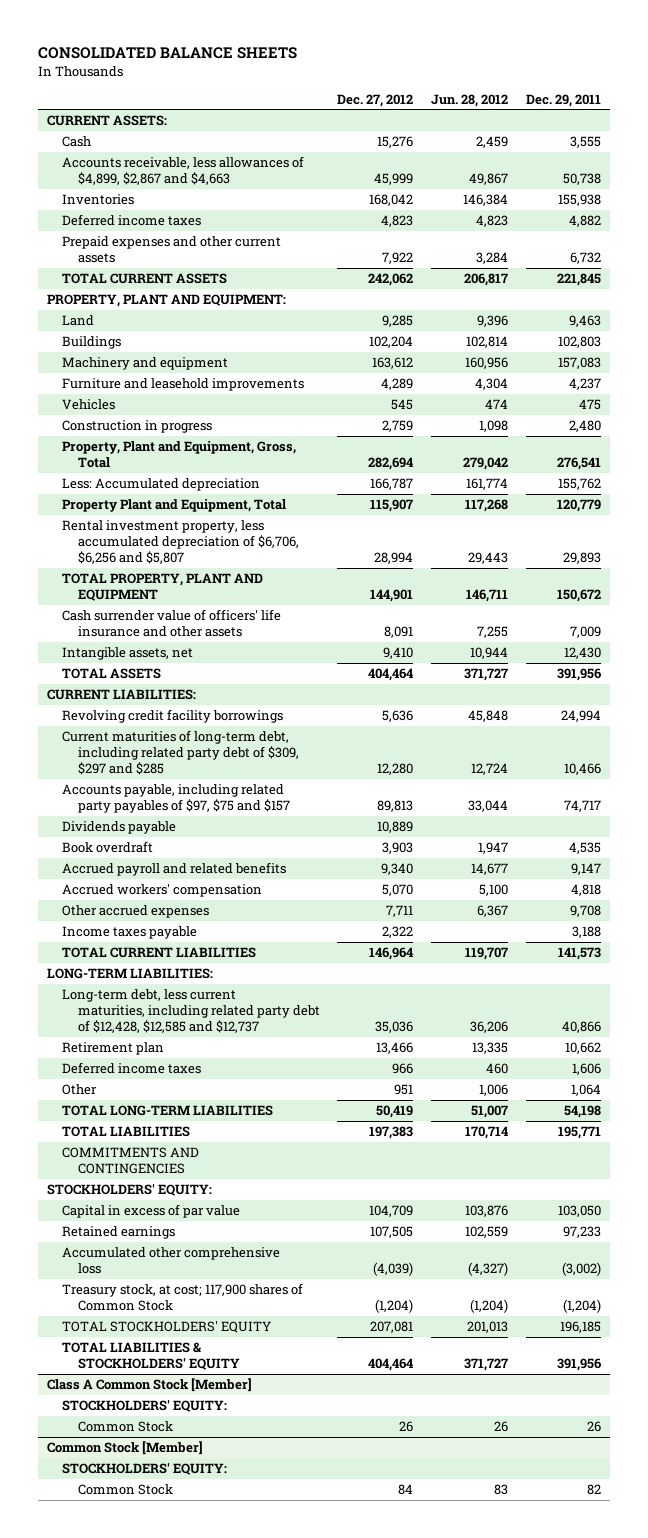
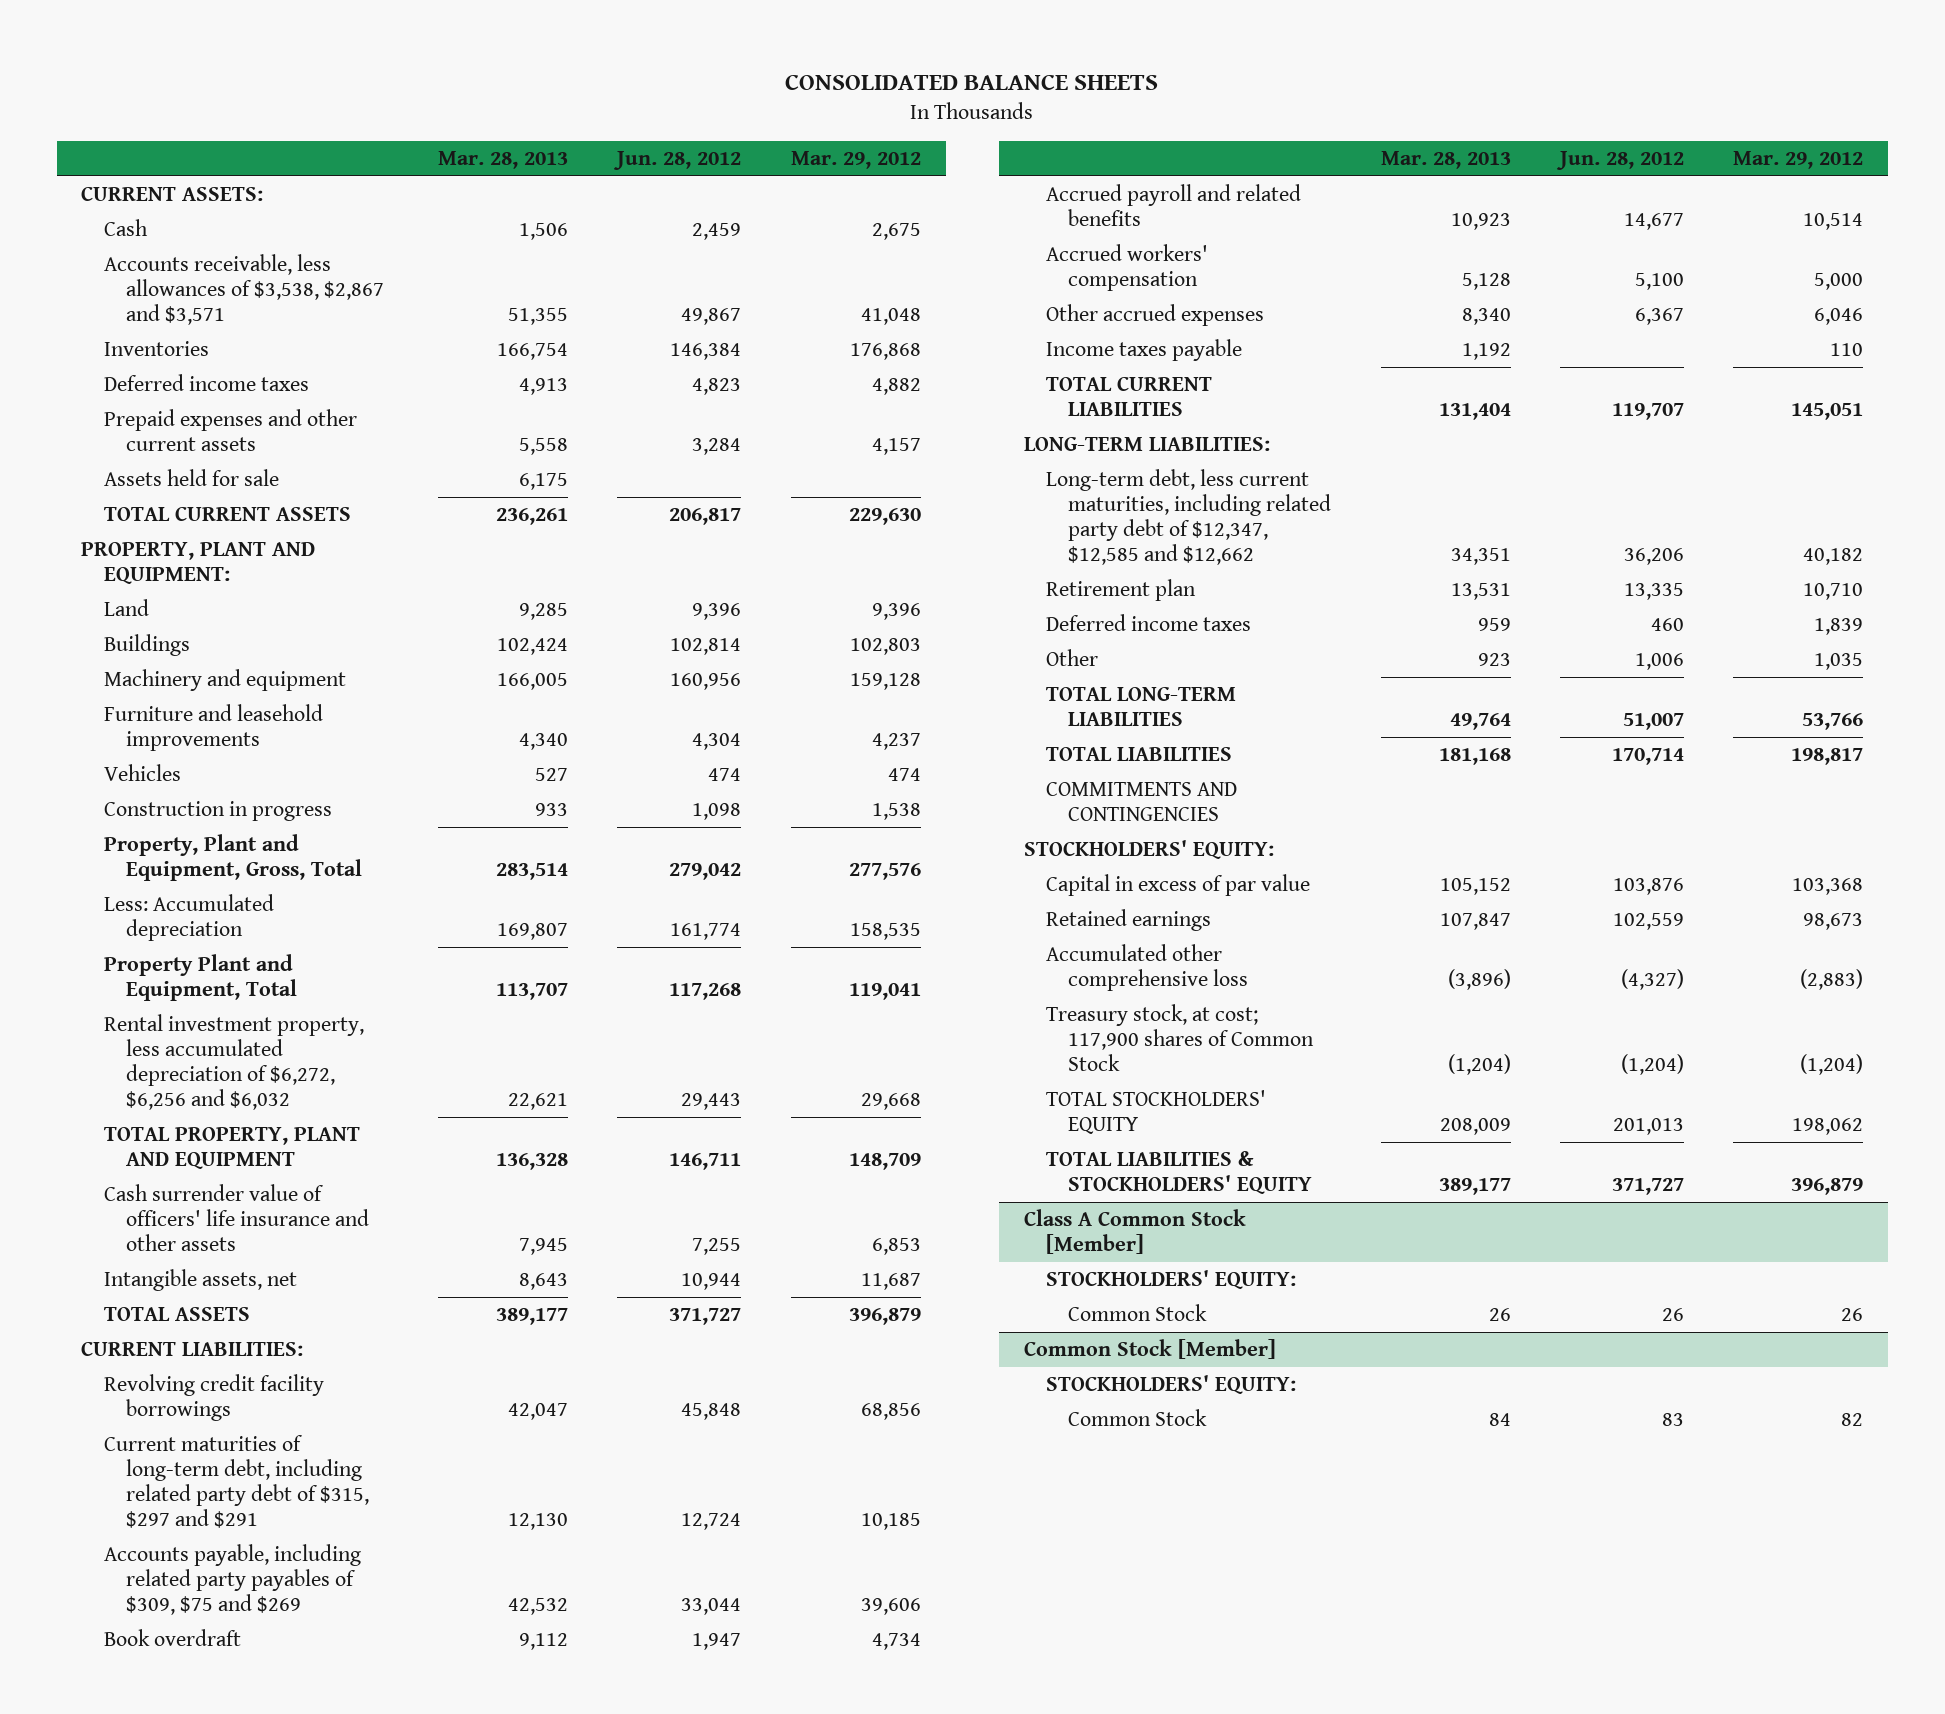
[337,93,414,107] Dec. 27, 2012 -> none
[525,93,601,107] Dec. 29, 2011 -> none
none -> [438,150,569,169] Mar. 28, 2013
none -> [790,150,921,169] Mar. 29, 2012
[62,155,305,185] Accounts receivable, less allowances of $4,899, $2,867 and $4,663 -> [103,254,384,326] Accounts receivable, less allowances of $3,538, $2,867 and $3,571
none -> [103,469,279,487] Assets held for sale
[62,519,299,564] Rental investment property, less accumulated depreciation of $6,706, $6,256 and $5,807 -> [103,1014,364,1110] Rental investment property, less accumulated depreciation of $6,272, $6,256 and $6,032
[62,820,177,834] Dividends payable -> none
[62,729,299,775] Current maturities of long-term debt, including related party debt of $309, $297 and $285 -> [103,1435,369,1528] Current maturities of long-term debt, including related party debt of $315, $297 and $291
[62,783,290,813] Accounts payable, including related party payables of $97, $75 and $157 -> [103,1544,361,1616] Accounts payable, including related party payables of $309, $75 and $269
[62,988,320,1033] Long-term debt, less current maturities, including related party debt of $12,428, $12,585 and $12,737 -> [1046,469,1332,565] Long-term debt, less current maturities, including related party debt of $12,347, $12,585 and $12,662

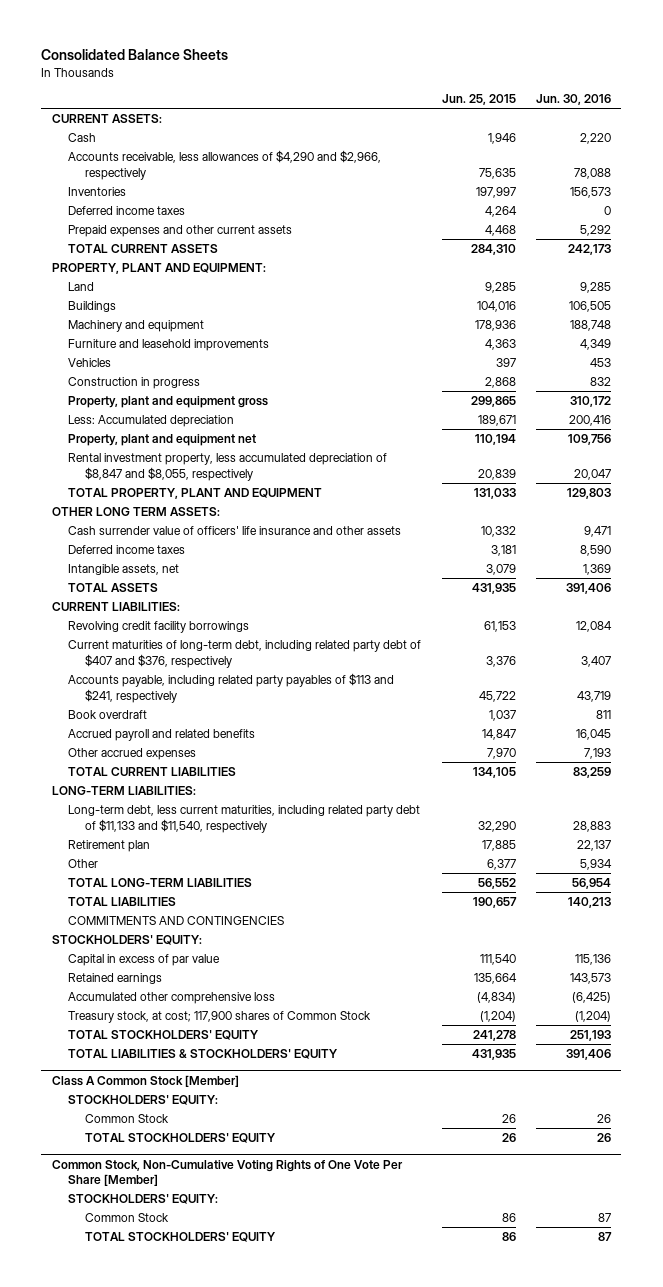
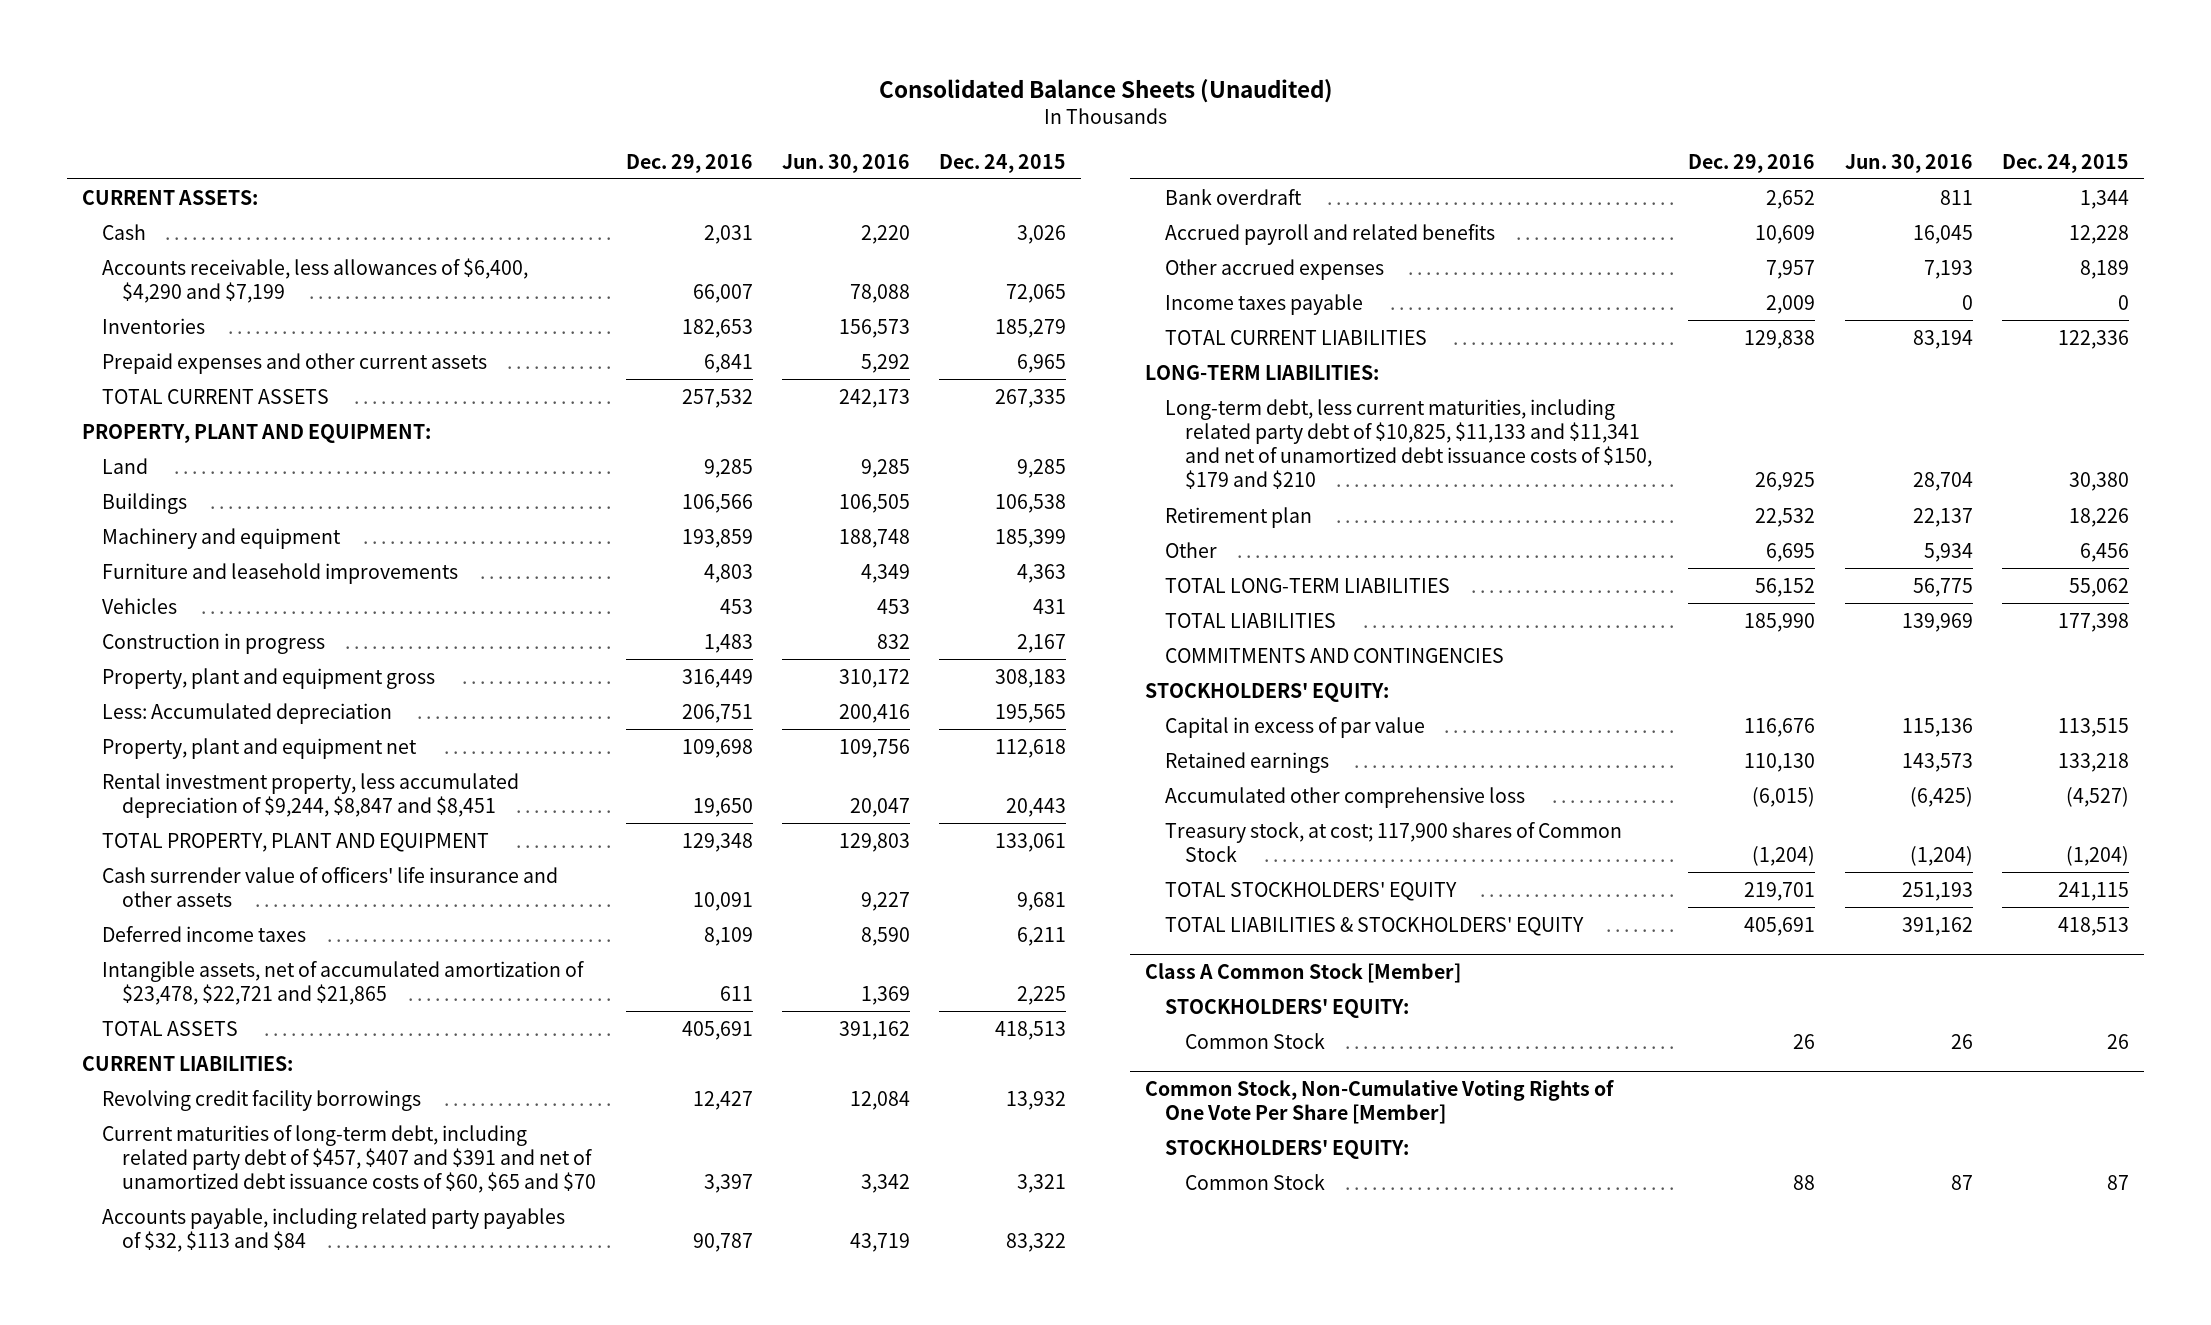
[41,49,229,61] Consolidated Balance Sheets -> [878,78,1333,103] Consolidated Balance Sheets (Unaudited)
[441,93,516,105] Jun. 25, 2015 -> none
none -> [625,153,753,173] Dec. 29, 2016
none -> [939,153,1067,173] Dec. 24, 2015
[68,150,382,180] Accounts receivable, less allowances of $4,290 and $2,966, respectively -> [102,257,529,303] Accounts receivable, less allowances of $6,400, $4,290 and $7,199
[68,206,186,216] Deferred income taxes -> none
[68,453,388,481] Rental investment property, less accumulated depreciation of $8,847 and $8,055, respectively -> [102,772,520,818] Rental investment property, less accumulated depreciation of $9,244, $8,847 and $8,451
[51,507,220,517] OTHER LONG TERM ASSETS: -> none
[584,526,612,538] 9,471 -> [860,891,910,911] 9,227
[68,564,180,576] Intangible assets, net -> [102,960,585,1005] Intangible assets, net of accumulated amortization of $23,478, $22,721 and $21,865
[566,583,612,595] 391,406 -> [838,1020,910,1040] 391,162
[68,640,422,668] Current maturities of long-term debt, including related party debt of $407 and $376, respectively -> [102,1124,597,1194] Current maturities of long-term debt, including related party debt of $457, $407 and $391 and net of unamortized debt issuance costs of $60, $65 and $70
[581,655,612,667] 3,407 -> [860,1174,910,1194] 3,342
[68,673,395,703] Accounts payable, including related party payables of $113 and $241, respectively -> [102,1207,566,1252] Accounts payable, including related party payables of $32, $113 and $84
[68,710,148,720] Book overdraft -> [1164,188,1302,205] Bank overdraft
none -> [1164,293,1363,315] Income taxes payable
[573,767,612,779] 83,259 -> [1912,329,1973,349] 83,194
[68,805,421,833] Long-term debt, less current maturities, including related party debt of $11,133 and $11,540, respectively -> [1164,398,1653,490] Long-term debt, less current maturities, including related party debt of $10,825, $11,133 and $11,341 and net of unamortized debt issuance costs of $150, $179 and $210
[573,820,612,832] 28,883 -> [1912,472,1973,492] 28,704
[572,878,612,890] 56,954 -> [1912,577,1973,597] 56,775
[568,897,612,909] 140,213 -> [1901,612,1973,632] 139,969
[566,1049,612,1061] 391,406 -> [1901,916,1973,936] 391,162
[85,1133,277,1144] TOTAL STOCKHOLDERS' EQUITY -> none
[85,1232,277,1243] TOTAL STOCKHOLDERS' EQUITY -> none

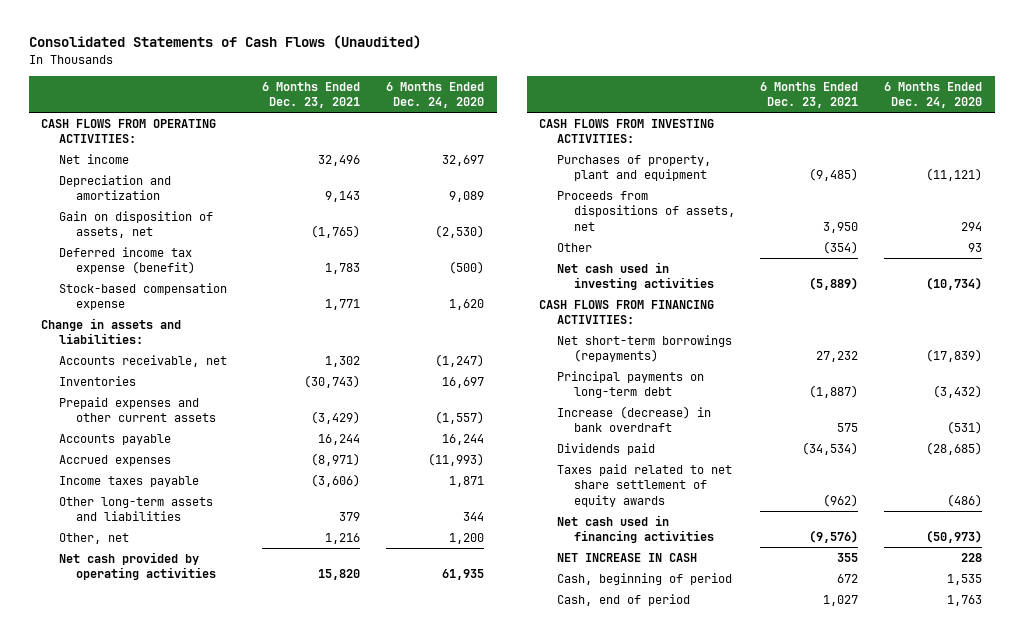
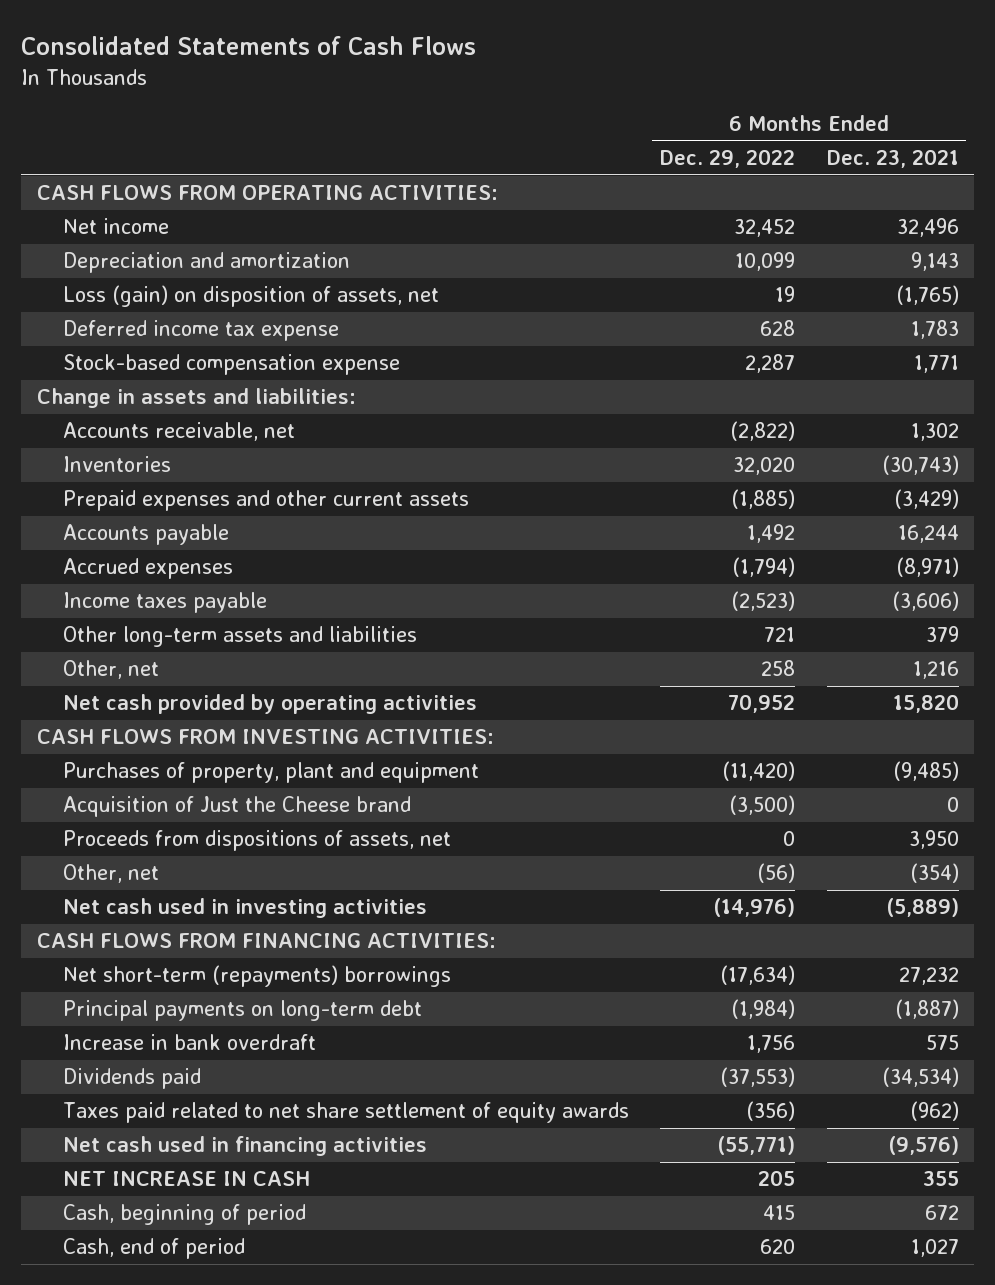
[28,35,421,50] Consolidated Statements of Cash Flows (Unaudited) -> [21,36,477,56] Consolidated Statements of Cash Flows
[385,81,484,108] 6 Months Ended Dec. 24, 2020 -> none
none -> [660,149,796,169] Dec. 29, 2022
[58,211,213,239] Gain on disposition of assets, net -> [62,285,439,308] Loss (gain) on disposition of assets, net
[58,247,195,275] Deferred income tax expense (benefit) -> [62,320,339,342] Deferred income tax expense
none -> [62,796,411,818] Acquisition of Just the Cheese brand
[556,243,592,253] Other -> [62,864,159,884] Other, net
[556,335,732,363] Net short-term borrowings (repayments) -> [62,965,451,988] Net short-term (repayments) borrowings
[556,406,711,433] Increase (decrease) in bank overdraft -> [62,1034,316,1051] Increase in bank overdraft

